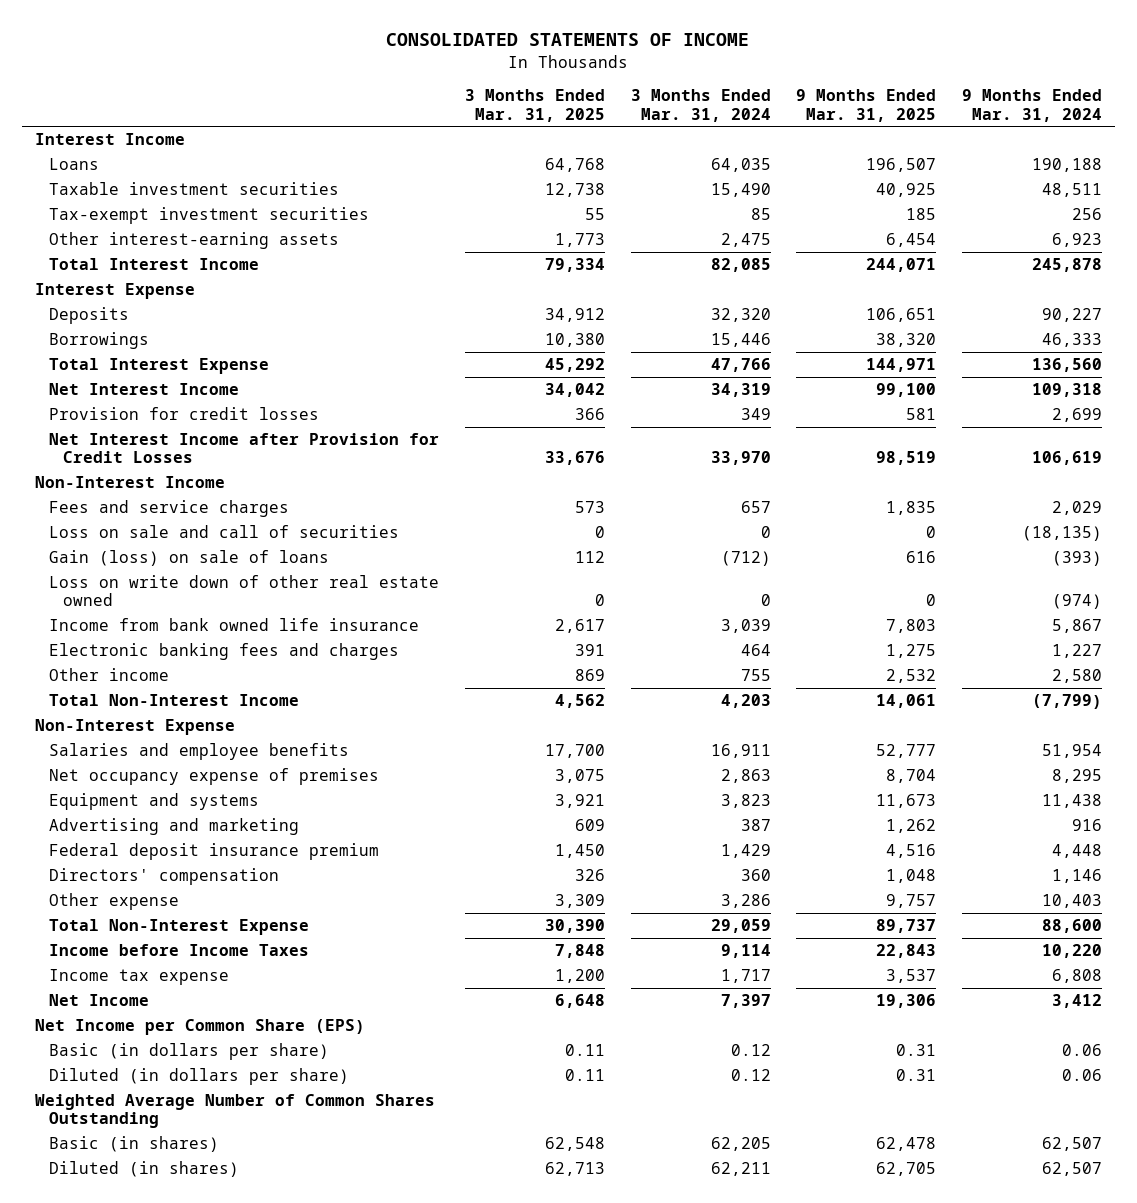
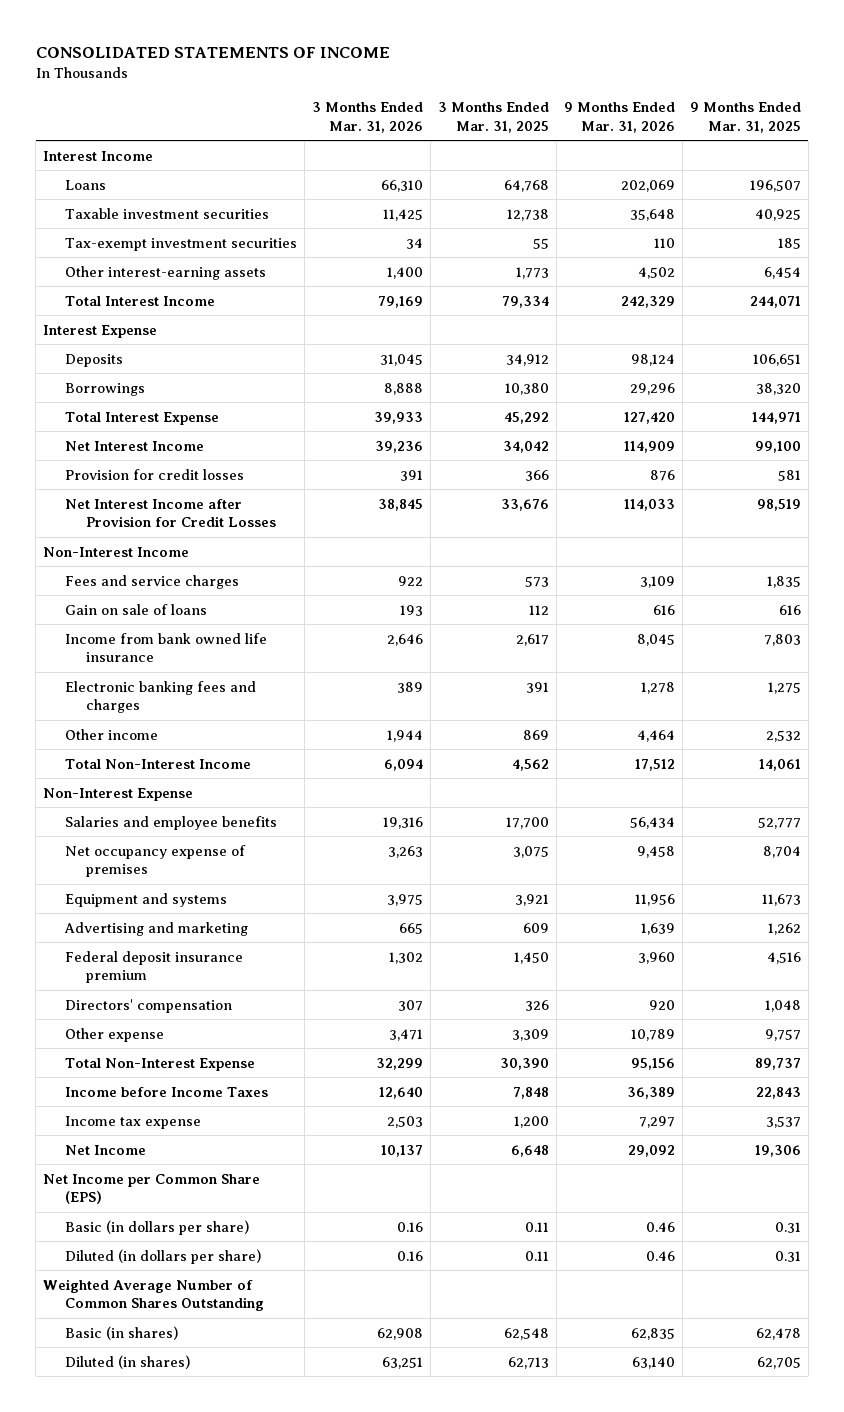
[630,89,771,122] 3 Months Ended Mar. 31, 2024 -> none
[962,89,1103,122] 9 Months Ended Mar. 31, 2024 -> none
none -> [311,102,423,133] 3 Months Ended Mar. 31, 2026
none -> [563,102,675,133] 9 Months Ended Mar. 31, 2026
[48,524,399,538] Loss on sale and call of securities -> none
[48,574,439,607] Loss on write down of other real estate owned -> none
[48,549,329,566] Gain (loss) on sale of loans -> [64,603,207,615] Gain on sale of loans

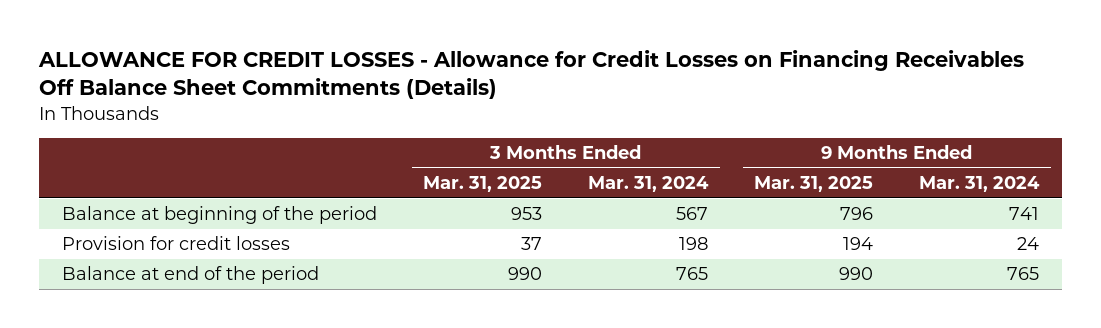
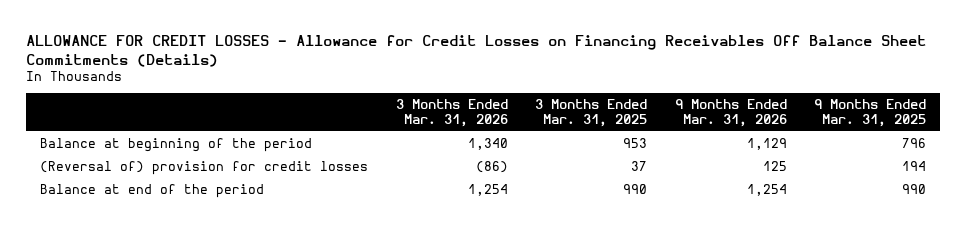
[588,176,710,193] Mar. 31, 2024 -> none
[919,176,1041,193] Mar. 31, 2024 -> none
none -> [395,99,508,127] 3 Months Ended Mar. 31, 2026
none -> [674,99,787,127] 9 Months Ended Mar. 31, 2026
[61,236,290,251] Provision for credit losses -> [40,161,369,176] (Reversal of) provision for credit losses

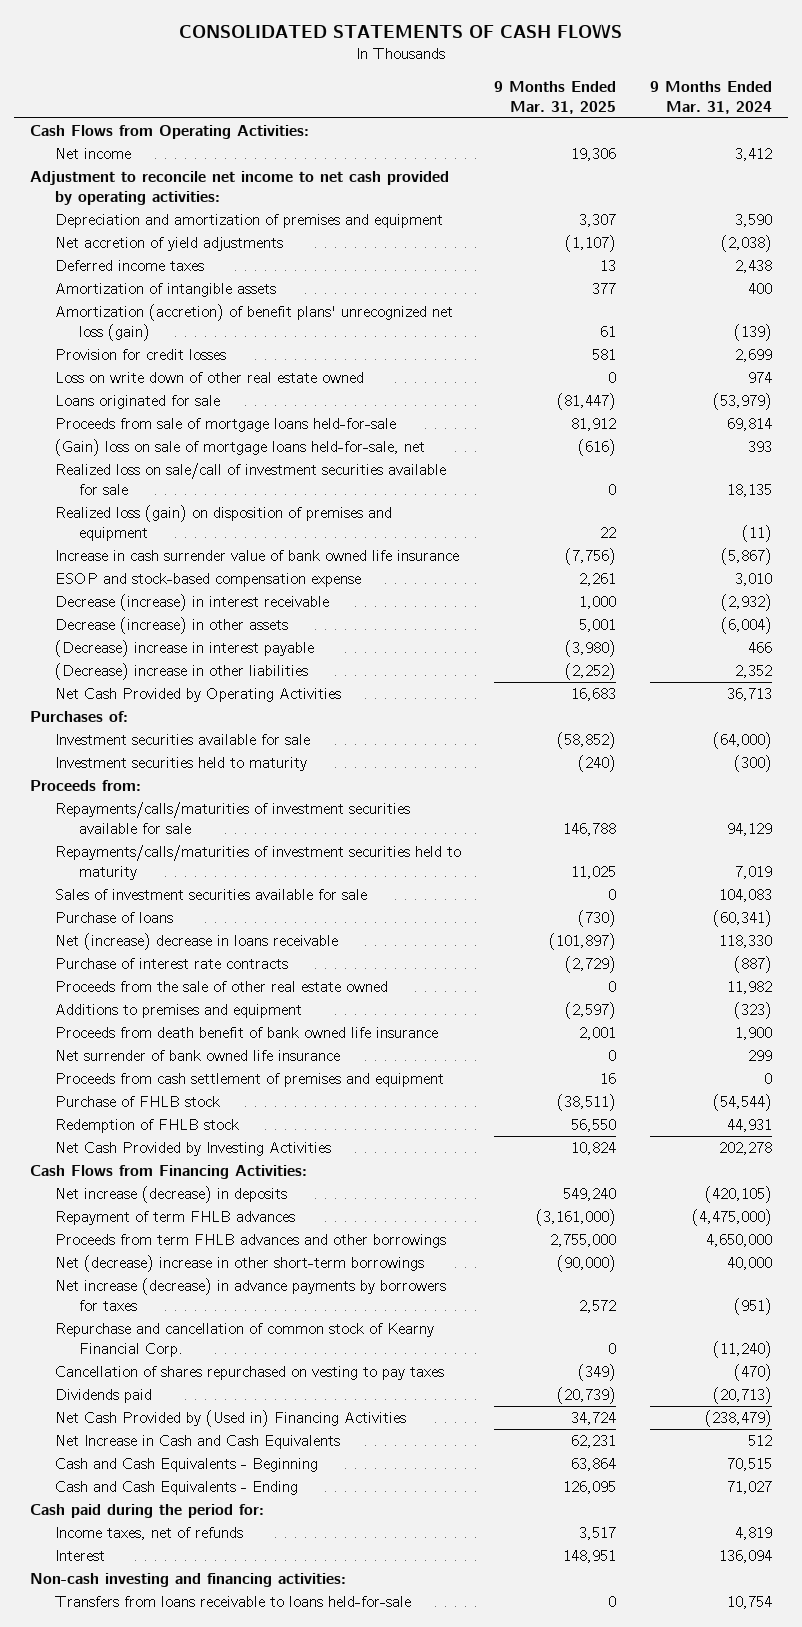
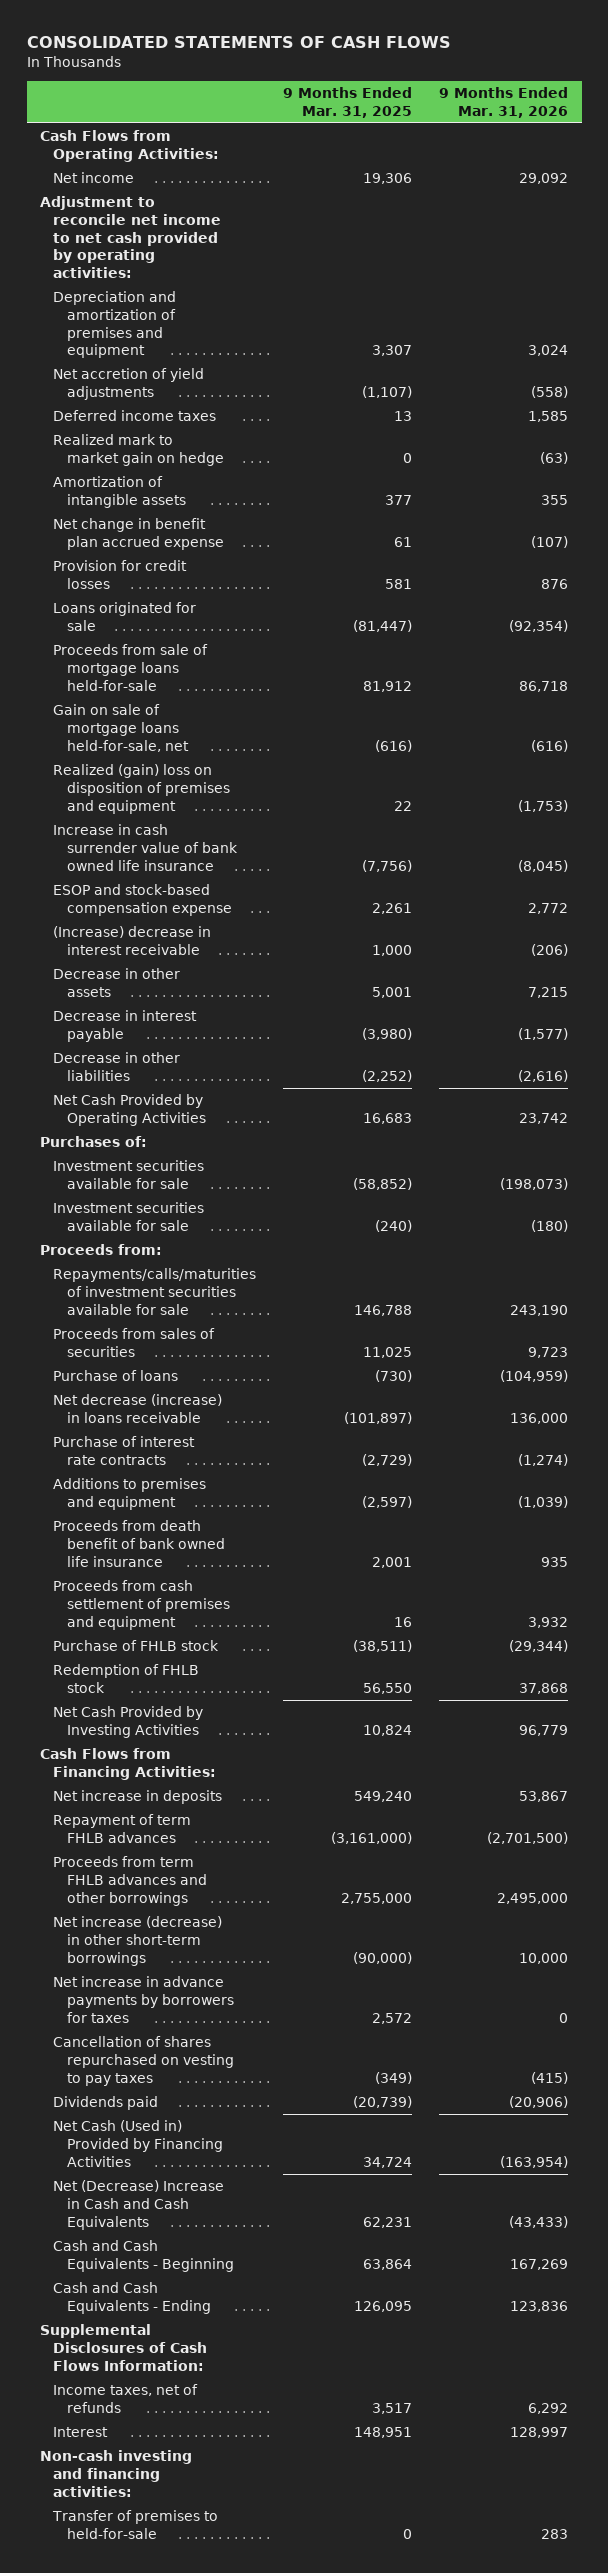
[649,81,772,114] 9 Months Ended Mar. 31, 2024 -> none
none -> [439,86,569,118] 9 Months Ended Mar. 31, 2026
none -> [53,434,224,466] Realized mark to market gain on hedge
[54,304,453,341] Amortization (accretion) of benefit plans' unrecognized net loss (gain) -> none
none -> [53,518,224,550] Net change in benefit plan accrued expense
[54,372,364,384] Loss on write down of other real estate owned -> none
[54,439,425,457] (Gain) loss on sale of mortgage loans held-for-sale, net -> none
[54,463,446,495] Realized loss on sale/call of investment securities available for sale -> [53,704,189,752] Gain on sale of mortgage loans held-for-sale, net
[608,483,617,495] 0 -> [375,739,413,752] (616)
[54,505,392,541] Realized loss (gain) on disposition of premises and equipment -> [53,764,230,814] Realized (gain) loss on disposition of premises and equipment
[54,594,329,612] Decrease (increase) in interest receivable -> [53,926,212,955] (Increase) decrease in interest receivable
[54,617,288,635] Decrease (increase) in other assets -> [53,968,181,997] Decrease in other assets
[54,640,314,658] (Decrease) increase in interest payable -> [53,1010,198,1042] Decrease in interest payable
[54,663,308,681] (Decrease) increase in other liabilities -> [53,1052,181,1081] Decrease in other liabilities
[54,757,307,772] Investment securities held to maturity -> [53,1202,205,1231] Investment securities available for sale
[54,845,461,880] Repayments/calls/maturities of investment securities held to maturity -> none
[54,889,367,901] Sales of investment securities available for sale -> [53,1328,216,1357] Proceeds from sales of securities
[608,889,617,901] 0 -> [363,1346,413,1358] 11,025
[54,933,338,951] Net (increase) decrease in loans receivable -> [53,1394,223,1423] Net decrease (increase) in loans receivable
[54,981,388,993] Proceeds from the sale of other real estate owned -> none
[54,1050,340,1062] Net surrender of bank owned life insurance -> none
[54,1186,287,1204] Net increase (decrease) in deposits -> [53,1790,223,1805] Net increase in deposits
[54,1323,434,1357] Repurchase and cancellation of common stock of Kearny Financial Corp. -> none
[54,1255,424,1273] Net (decrease) increase in other short-term borrowings -> [53,1916,223,1966] Net increase (decrease) in other short-term borrowings
[54,1278,446,1311] Net increase (decrease) in advance payments by borrowers for taxes -> [53,1976,234,2023] Net increase in advance payments by borrowers for taxes
[54,1410,406,1428] Net Cash Provided by (Used in) Financing Activities -> [53,2120,223,2167] Net Cash (Used in) Provided by Financing Activities
[54,1435,340,1450] Net Increase in Cash and Cash Equivalents -> [53,2180,225,2230] Net (Decrease) Increase in Cash and Cash Equivalents
[30,1504,265,1519] Cash paid during the period for: -> none
none -> [40,2324,208,2371] Supplemental Disclosures of Cash Flows Information:
[54,1596,411,1608] Transfers from loans receivable to loans held-for-sale -> [52,2510,219,2539] Transfer of premises to held-for-sale

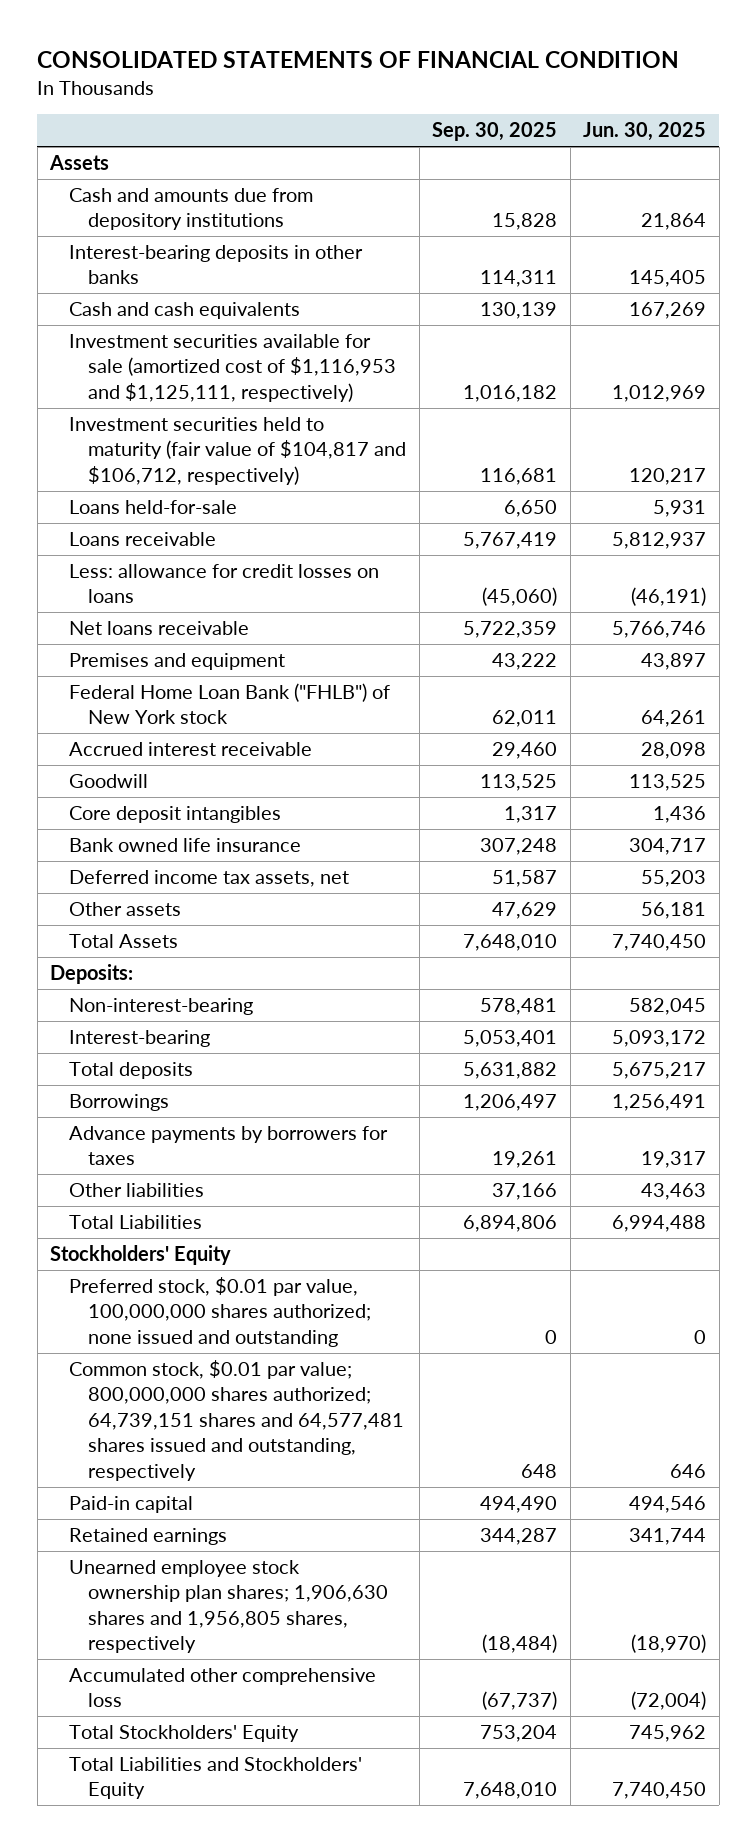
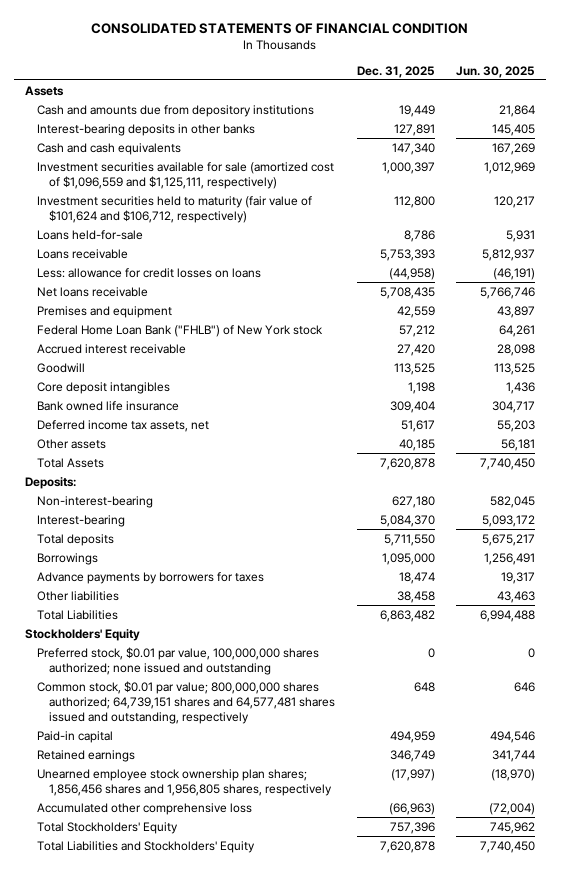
[432,122,558,142] Sep. 30, 2025 -> none
none -> [356,65,435,78] Dec. 31, 2025
[69,333,397,402] Investment securities available for sale (amortized cost of $1,116,953 and $1,125,111, respectively) -> [37,161,335,189] Investment securities available for sale (amortized cost of $1,096,559 and $1,125,111, respectively)
[69,416,407,485] Investment securities held to maturity (fair value of $104,817 and $106,712, respectively) -> [37,195,313,223] Investment securities held to maturity (fair value of $101,624 and $106,712, respectively)
[69,1559,389,1654] Unearned employee stock ownership plan shares; 1,906,630 shares and 1,956,805 shares, respectively -> [37,768,333,796] Unearned employee stock ownership plan shares; 1,856,456 shares and 1,956,805 shares, respectively

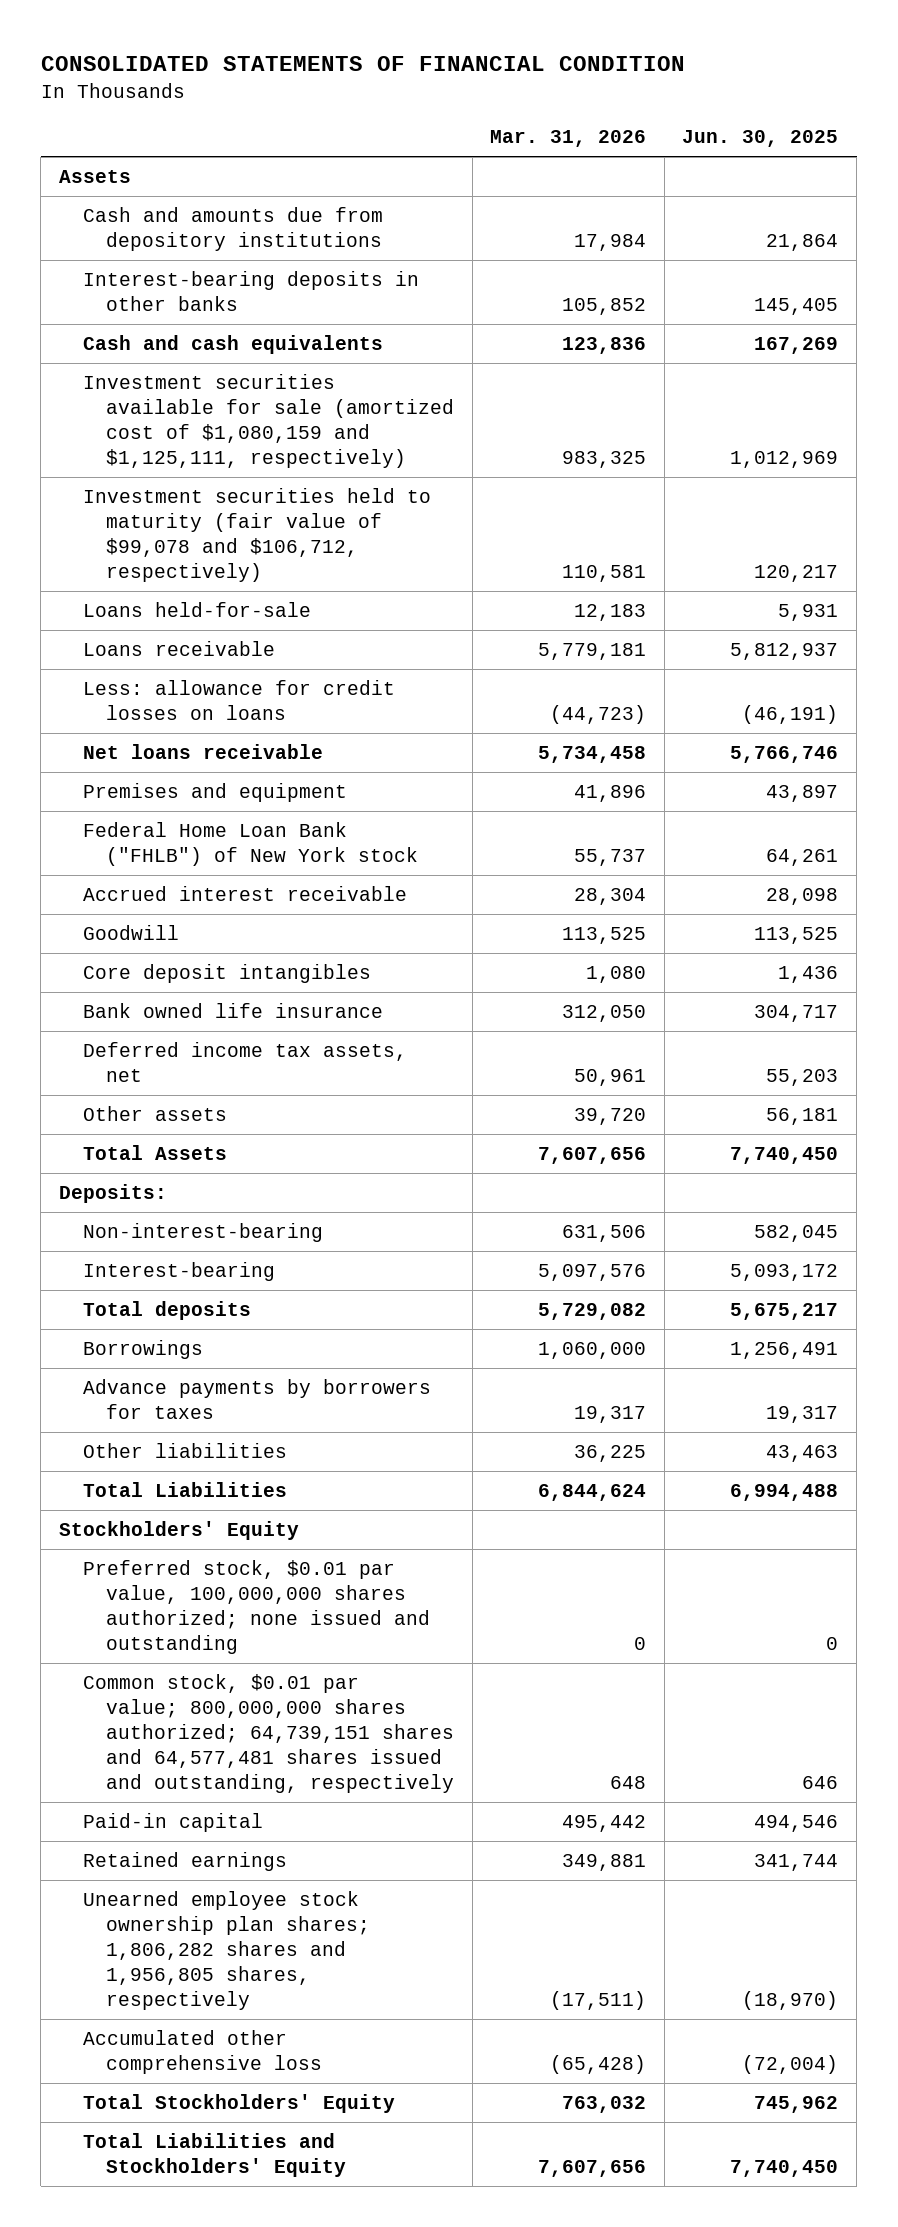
[356,65,435,78] Dec. 31, 2025 -> none
none -> [490,130,647,148] Mar. 31, 2026
[37,161,335,189] Investment securities available for sale (amortized cost of $1,096,559 and $1,125,111, respectively) -> [82,373,454,469] Investment securities available for sale (amortized cost of $1,080,159 and $1,125,111, respectively)
[37,195,313,223] Investment securities held to maturity (fair value of $101,624 and $106,712, respectively) -> [82,487,431,583] Investment securities held to maturity (fair value of $99,078 and $106,712, respectively)
[37,768,333,796] Unearned employee stock ownership plan shares; 1,856,456 shares and 1,956,805 shares, respectively -> [82,1890,370,2011] Unearned employee stock ownership plan shares; 1,806,282 shares and 1,956,805 shares, respectively

